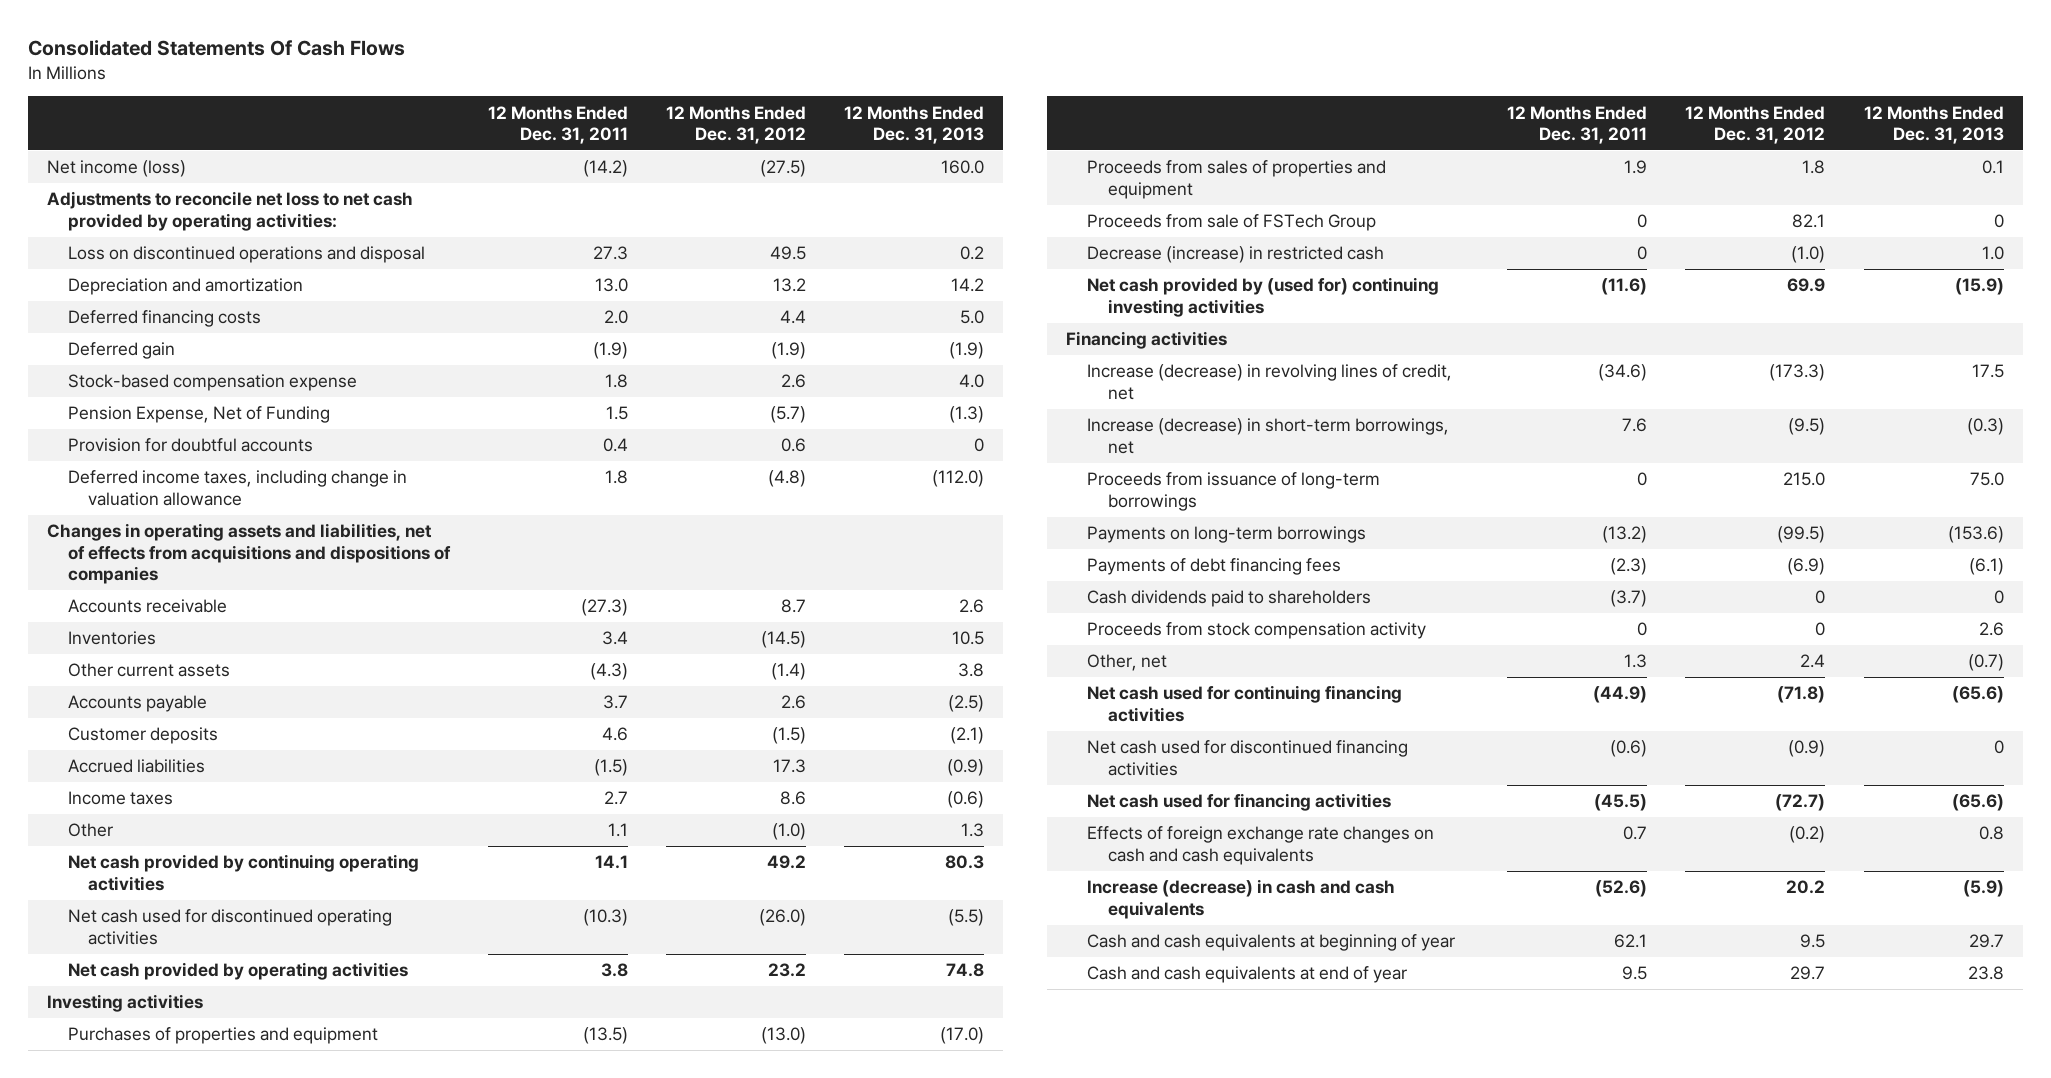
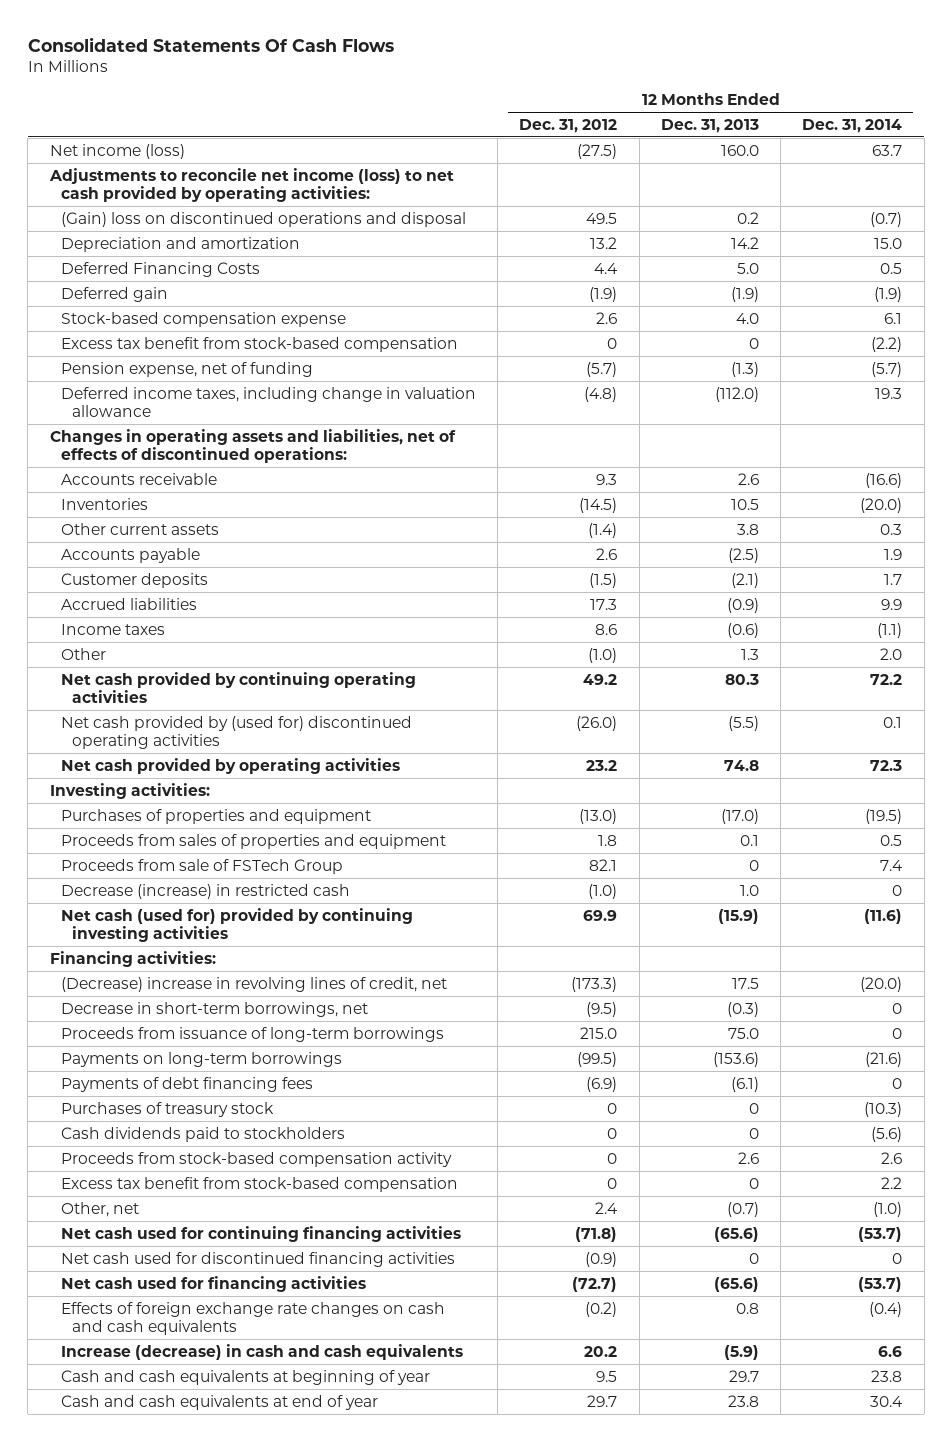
[487,105,628,145] 12 Months Ended Dec. 31, 2011 -> none
none -> [802,118,903,133] Dec. 31, 2014
[47,191,414,231] Adjustments to reconcile net loss to net cash provided by operating activities: -> [48,167,454,203] Adjustments to reconcile net income (loss) to net cash provided by operating activities:
[67,246,425,264] Loss on discontinued operations and disposal -> [60,211,466,227] (Gain) loss on discontinued operations and disposal
[67,310,261,328] Deferred financing costs -> [60,261,260,277] Deferred Financing Costs
[67,438,313,453] Provision for doubtful accounts -> none
none -> [60,336,458,352] Excess tax benefit from stock-based compensation
[67,406,330,424] Pension Expense, Net of Funding -> [60,361,313,377] Pension expense, net of funding
[47,523,451,585] Changes in operating assets and liabilities, net of effects from acquisitions and dispositions of companies -> [49,428,456,464] Changes in operating assets and liabilities, net of effects of discontinued operations:
[781,599,807,614] 8.7 -> [596,473,618,485] 9.3
[67,909,392,945] Net cash used for discontinued operating activities -> [60,715,412,750] Net cash provided by (used for) discontinued operating activities
[47,994,204,1013] Investing activities -> [49,782,210,799] Investing activities:
[1087,277,1440,317] Net cash provided by (used for) continuing investing activities -> [60,907,413,943] Net cash (used for) provided by continuing investing activities
[1066,331,1228,350] Financing activities -> [49,950,216,967] Financing activities:
[1087,364,1453,400] Increase (decrease) in revolving lines of credit, net -> [60,976,447,992] (Decrease) increase in revolving lines of credit, net
[1087,418,1450,454] Increase (decrease) in short-term borrowings, net -> [60,1001,368,1017] Decrease in short-term borrowings, net
none -> [60,1101,274,1117] Purchases of treasury stock
[1087,590,1372,608] Cash dividends paid to shareholders -> [60,1126,345,1142] Cash dividends paid to stockholders
[1087,622,1427,640] Proceeds from stock compensation activity -> [60,1151,452,1167] Proceeds from stock-based compensation activity
none -> [60,1176,458,1192] Excess tax benefit from stock-based compensation

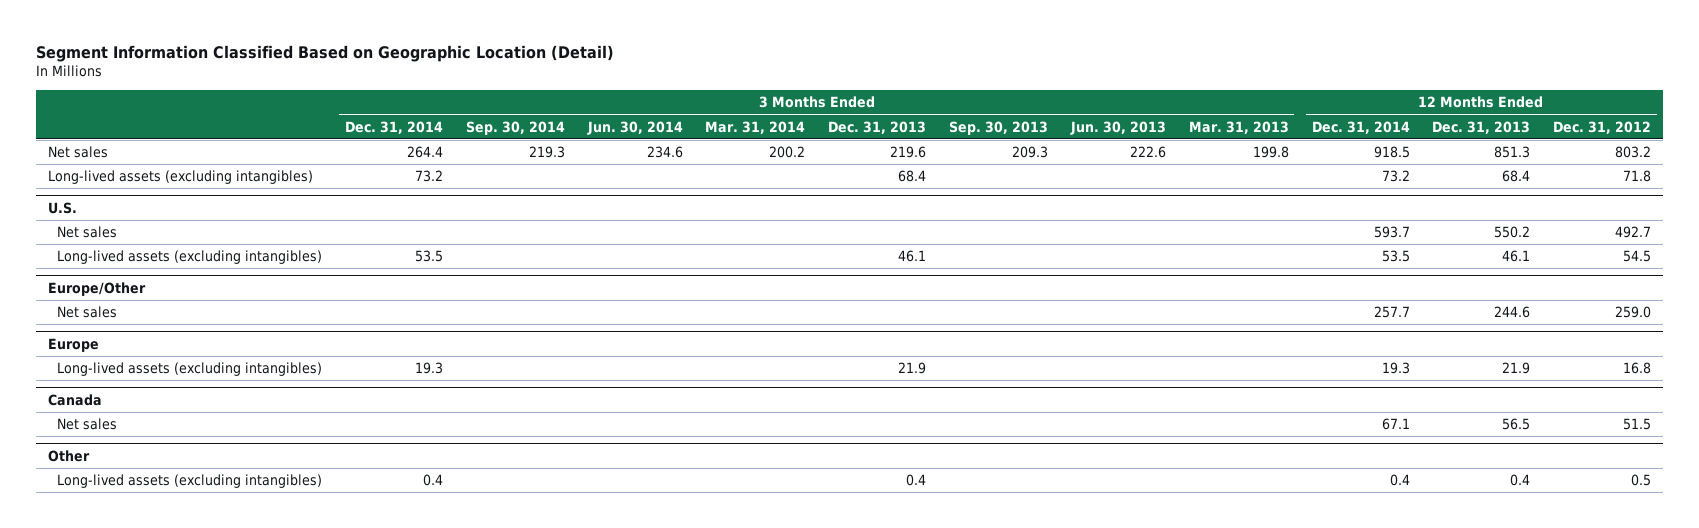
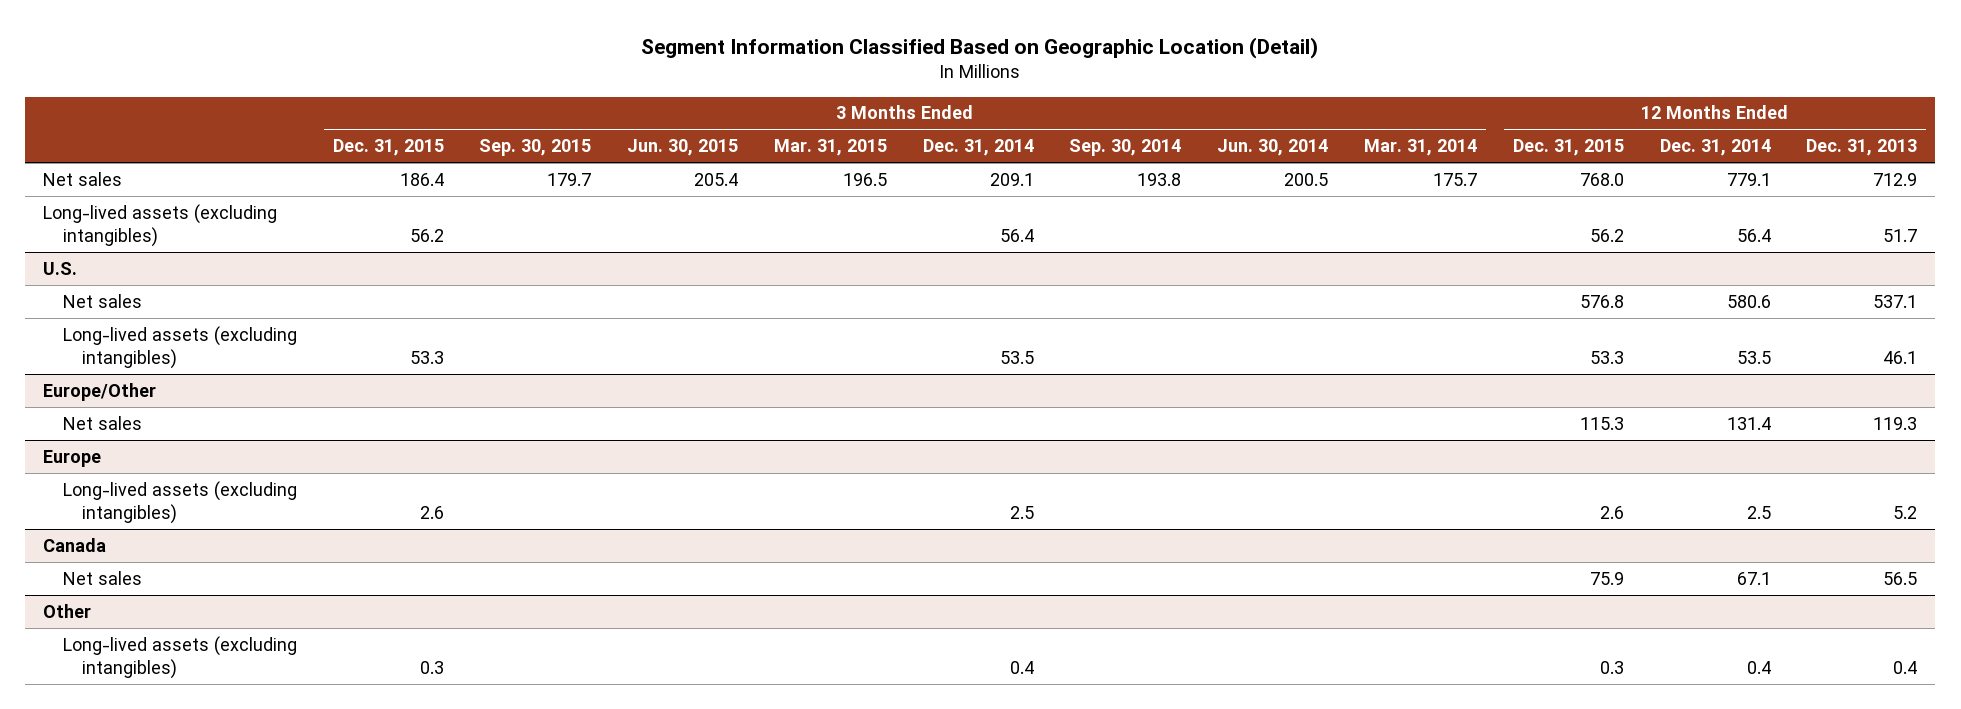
[828,120,927,134] Dec. 31, 2013 -> none
[949,120,1049,135] Sep. 30, 2013 -> none
[1069,120,1166,135] Jun. 30, 2013 -> none
[1188,120,1289,134] Mar. 31, 2013 -> none
[1553,120,1652,134] Dec. 31, 2012 -> none
none -> [332,139,444,157] Dec. 31, 2015
none -> [479,139,592,157] Sep. 30, 2015
none -> [627,139,739,157] Jun. 30, 2015
none -> [773,139,887,157] Mar. 31, 2015
none -> [1512,139,1624,157] Dec. 31, 2015
[407,146,444,159] 264.4 -> [989,172,1034,186] 209.1
[528,146,565,159] 219.3 -> [1137,172,1182,186] 193.8
[646,146,683,159] 234.6 -> [1284,172,1329,186] 200.5
[769,146,806,159] 200.2 -> [1433,172,1478,186] 175.7
[1373,146,1410,159] 918.5 -> [1726,172,1771,186] 779.1
[1494,146,1531,159] 851.3 -> [1873,172,1918,186] 712.9
[415,170,444,183] 73.2 -> [999,229,1034,243] 56.4
[1381,170,1410,183] 73.2 -> [1736,229,1771,243] 56.4
[1502,170,1531,183] 68.4 -> [1883,229,1918,243] 51.7
[1373,226,1410,239] 593.7 -> [1726,294,1771,308] 580.6
[1494,226,1531,239] 550.2 -> [1873,294,1918,308] 537.1
[1373,306,1410,319] 257.7 -> [1726,416,1771,430] 131.4
[1494,306,1531,319] 244.6 -> [1873,416,1918,430] 119.3
[415,362,444,375] 19.3 -> [1009,506,1034,520] 2.5
[1381,362,1410,375] 19.3 -> [1746,506,1771,520] 2.5
[1502,362,1531,375] 21.9 -> [1893,506,1918,520] 5.2

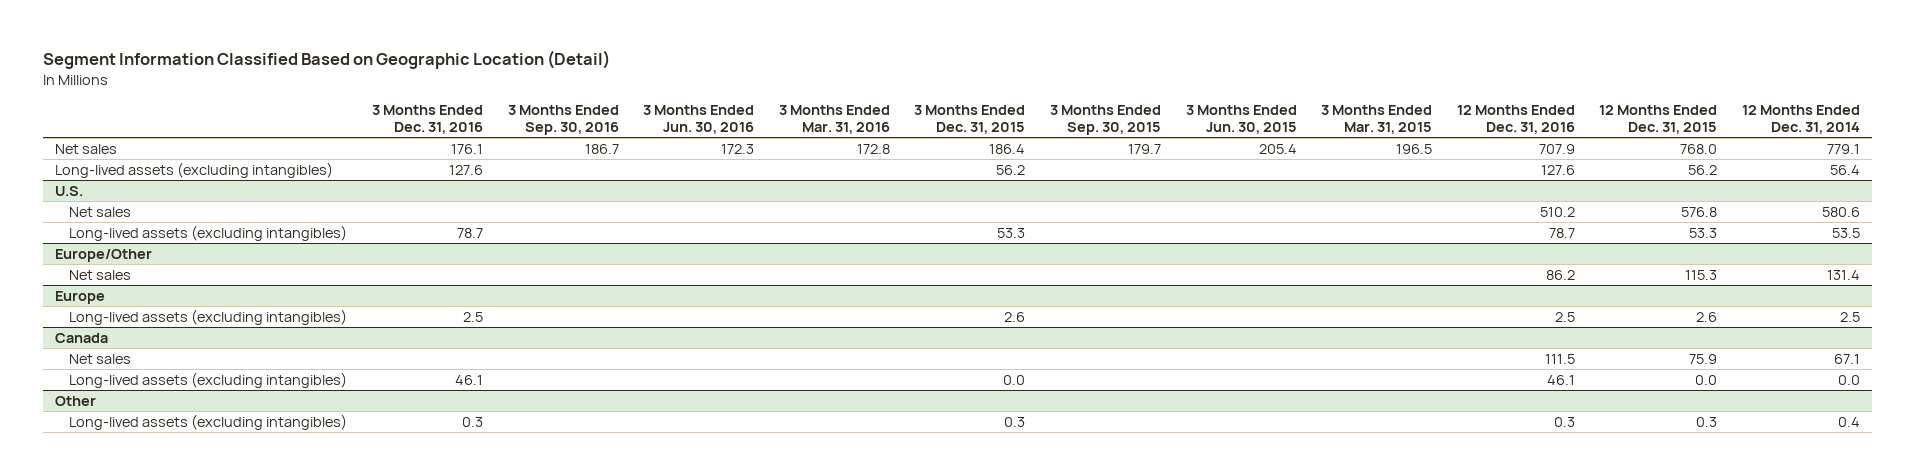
[922,139,1034,157] Dec. 31, 2014 -> none
[1069,139,1182,157] Sep. 30, 2014 -> none
[1217,139,1329,157] Jun. 30, 2014 -> none
[1364,139,1478,157] Mar. 31, 2014 -> none
[1806,139,1918,157] Dec. 31, 2013 -> none
none -> [372,104,484,134] 3 Months Ended Dec. 31, 2016
none -> [507,104,619,135] 3 Months Ended Sep. 30, 2016
none -> [643,104,755,134] 3 Months Ended Jun. 30, 2016
none -> [778,104,890,134] 3 Months Ended Mar. 31, 2016
none -> [1456,104,1575,134] 12 Months Ended Dec. 31, 2016
none -> [69,371,348,388] Long-lived assets (excluding intangibles)

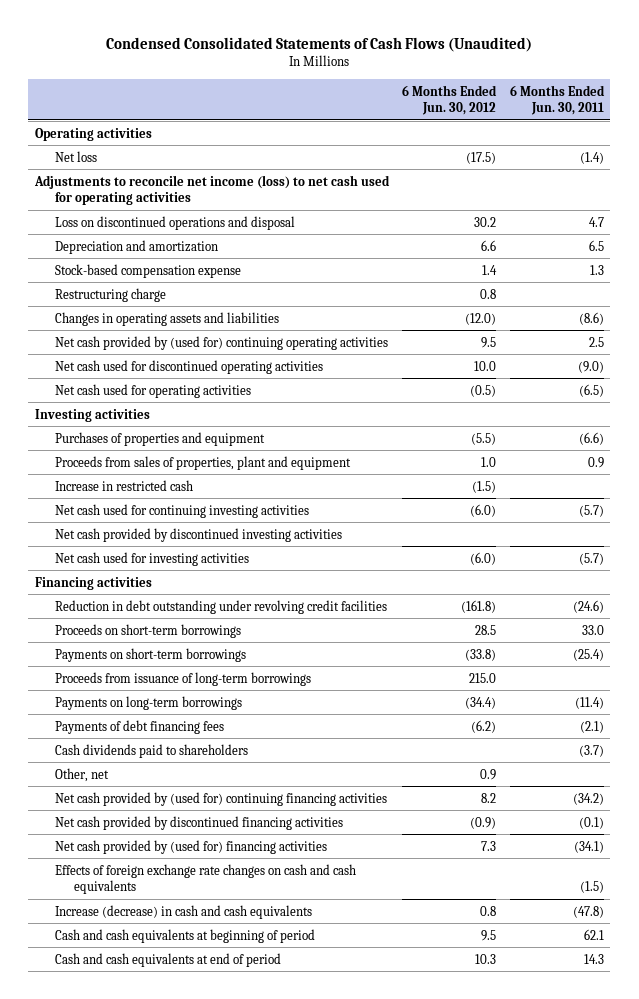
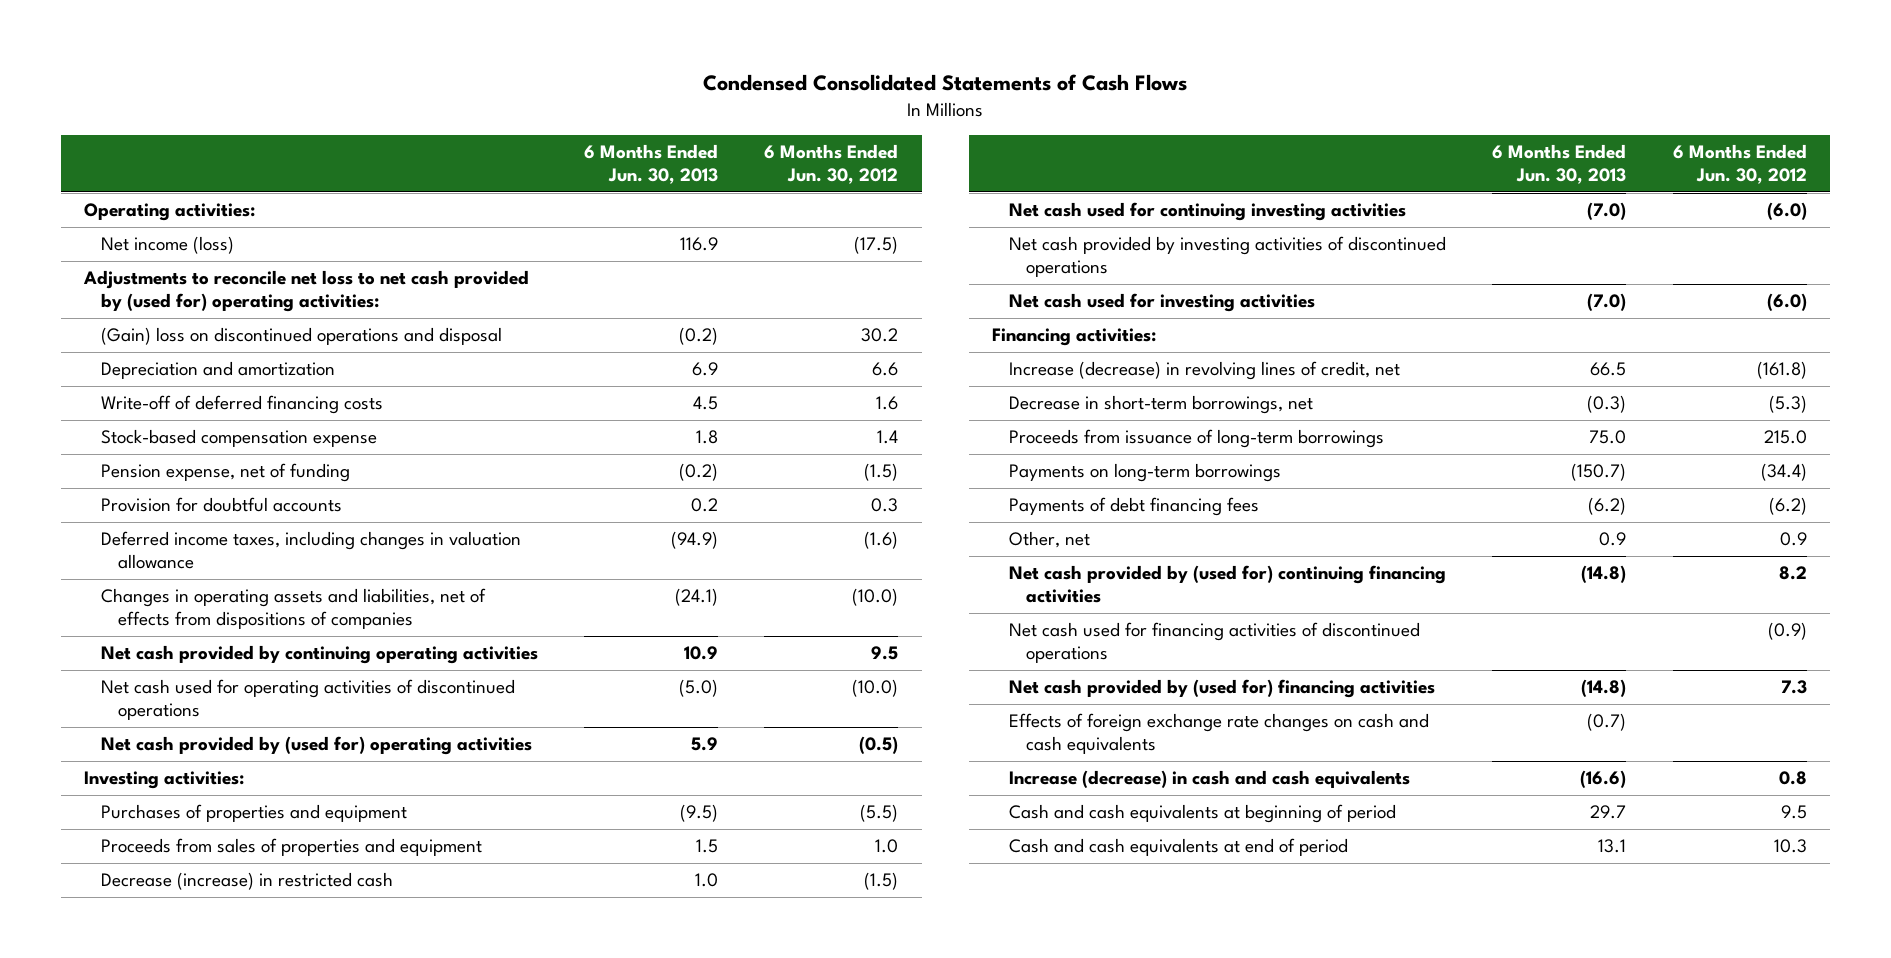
[106,36,533,52] Condensed Consolidated Statements of Cash Flows (Unaudited) -> [703,74,1188,92] Condensed Consolidated Statements of Cash Flows
[509,84,605,116] 6 Months Ended Jun. 30, 2011 -> none
none -> [584,144,719,184] 6 Months Ended Jun. 30, 2013
[35,127,153,141] Operating activities -> [84,203,256,222] Operating activities:
[54,150,97,162] Net loss -> [100,236,234,255] Net income (loss)
[34,174,391,205] Adjustments to reconcile net income (loss) to net cash used for operating activities -> [83,270,530,312] Adjustments to reconcile net loss to net cash provided by (used for) operating activities:
[54,215,295,230] Loss on discontinued operations and disposal -> [100,327,502,346] (Gain) loss on discontinued operations and disposal
none -> [100,395,383,415] Write-off of deferred financing costs
[54,287,166,302] Restructuring charge -> none
none -> [100,463,350,483] Pension expense, net of funding
none -> [100,497,342,513] Provision for doubtful accounts
none -> [100,531,521,569] Deferred income taxes, including changes in valuation allowance
[54,311,279,326] Changes in operating assets and liabilities -> [100,588,486,629] Changes in operating assets and liabilities, net of effects from dispositions of companies
[465,312,497,325] (12.0) -> [852,588,899,607] (10.0)
[54,335,388,350] Net cash provided by (used for) continuing operating activities -> [100,645,538,665] Net cash provided by continuing operating activities
[54,359,323,374] Net cash used for discontinued operating activities -> [100,679,515,720] Net cash used for operating activities of discontinued operations
[474,360,497,371] 10.0 -> [852,679,899,698] (10.0)
[54,383,251,398] Net cash used for operating activities -> [100,736,532,756] Net cash provided by (used for) operating activities
[35,408,151,422] Investing activities -> [84,771,245,790] Investing activities:
[54,455,351,470] Proceeds from sales of properties, plant and equipment -> [100,838,482,857] Proceeds from sales of properties and equipment
[54,479,193,491] Increase in restricted cash -> [100,872,393,891] Decrease (increase) in restricted cash
[54,527,342,542] Net cash provided by discontinued investing activities -> [1009,236,1447,277] Net cash provided by investing activities of discontinued operations
[54,623,241,638] Proceeds on short-term borrowings -> none
[54,647,246,662] Payments on short-term borrowings -> none
[35,576,153,590] Financing activities -> [992,328,1157,347] Financing activities:
[54,599,387,614] Reduction in debt outstanding under revolving credit facilities -> [1009,361,1401,381] Increase (decrease) in revolving lines of credit, net
none -> [1009,395,1314,415] Decrease in short-term borrowings, net
[54,743,248,758] Cash dividends paid to shareholders -> none
[54,815,343,830] Net cash provided by discontinued financing activities -> none
none -> [1009,622,1421,663] Net cash used for financing activities of discontinued operations

